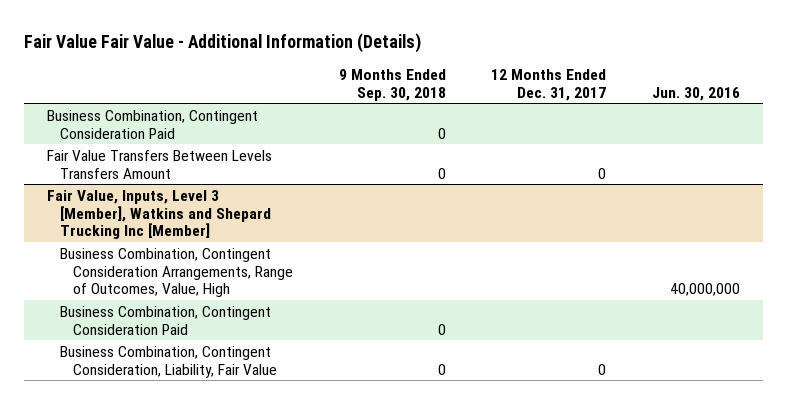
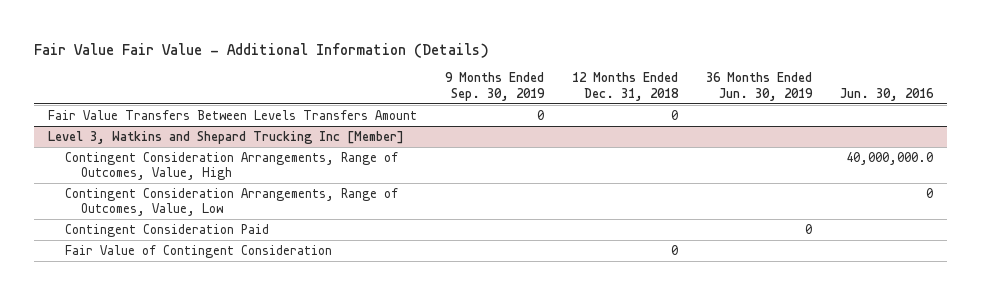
[338,68,446,101] 9 Months Ended Sep. 30, 2018 -> none
[491,68,607,101] 12 Months Ended Dec. 31, 2017 -> none
none -> [445,72,546,101] 9 Months Ended Sep. 30, 2019
none -> [572,72,680,101] 12 Months Ended Dec. 31, 2018
none -> [706,72,814,101] 36 Months Ended Jun. 30, 2019
[46,109,258,139] Business Combination, Contingent Consideration Paid -> none
[46,189,272,240] Fair Value, Inputs, Level 3 [Member], Watkins and Shepard Trucking Inc [Member] -> [48,130,405,144] Level 3, Watkins and Shepard Trucking Inc [Member]
[60,247,294,298] Business Combination, Contingent Consideration Arrangements, Range of Outcomes, Value, High -> [64,151,398,181] Contingent Consideration Arrangements, Range of Outcomes, Value, High
[669,283,740,297] 40,000,000 -> [846,151,934,165] 40,000,000.0
none -> [64,187,398,217] Contingent Consideration Arrangements, Range of Outcomes, Value, Low
[60,305,272,335] Business Combination, Contingent Consideration Paid -> [64,223,269,237] Contingent Consideration Paid
[60,345,278,378] Business Combination, Contingent Consideration, Liability, Fair Value -> [64,244,332,258] Fair Value of Contingent Consideration

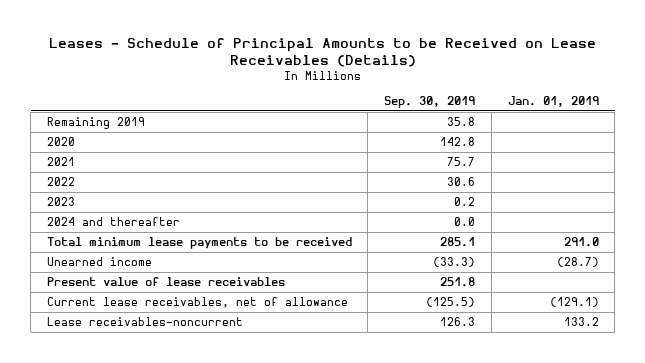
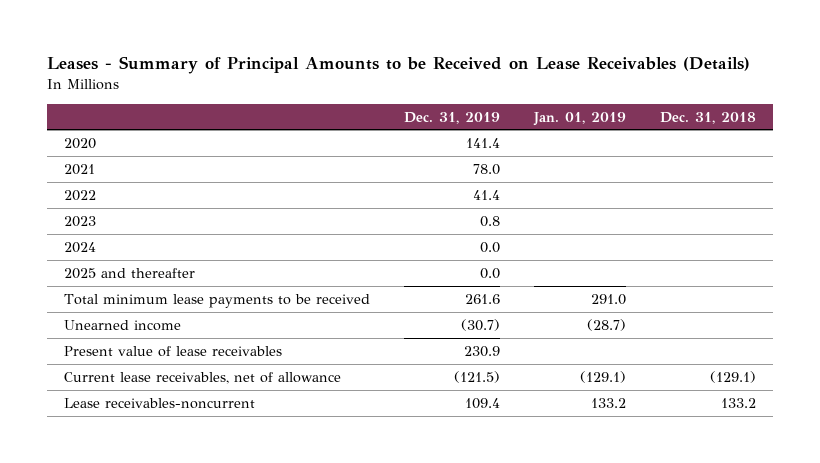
[48,37,596,68] Leases - Schedule of Principal Amounts to be Received on Lease Receivables (Details) -> [46,56,750,75] Leases - Summary of Principal Amounts to be Received on Lease Receivables (Details)
[384,96,476,109] Sep. 30, 2019 -> none
none -> [404,111,501,124] Dec. 31, 2019
none -> [660,111,757,124] Dec. 31, 2018
[46,117,145,130] Remaining 2019 -> none
none -> [63,241,96,253] 2024
[46,217,180,227] 2024 and thereafter -> [63,267,195,279] 2025 and thereafter

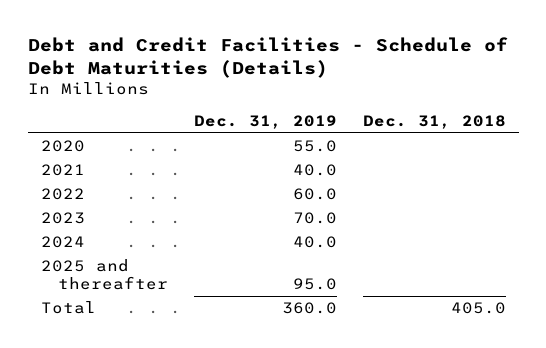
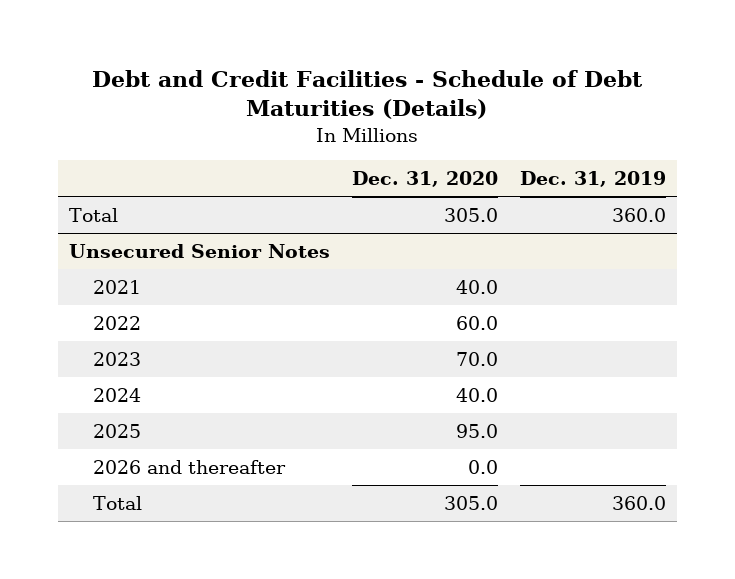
[362,114,506,129] Dec. 31, 2018 -> none
none -> [351,171,498,188] Dec. 31, 2020
[40,140,85,153] 2020 -> none
[40,164,85,177] 2021 -> none
[40,188,85,201] 2022 -> none
[40,212,85,225] 2023 -> none
[40,236,85,249] 2024 -> none
[40,259,169,291] 2025 and thereafter -> none
none -> [69,243,331,258] Unsecured Senior Notes
none -> [93,279,142,294] 2021
none -> [93,315,142,330] 2022
none -> [93,351,142,366] 2023
none -> [93,387,142,402] 2024
none -> [93,423,142,438] 2025
none -> [93,459,287,474] 2026 and thereafter
none -> [93,495,143,510] Total

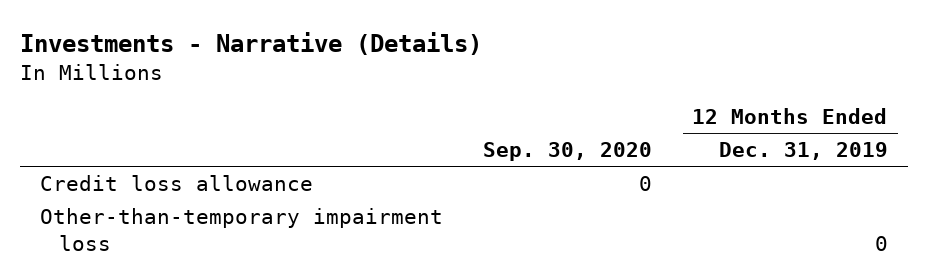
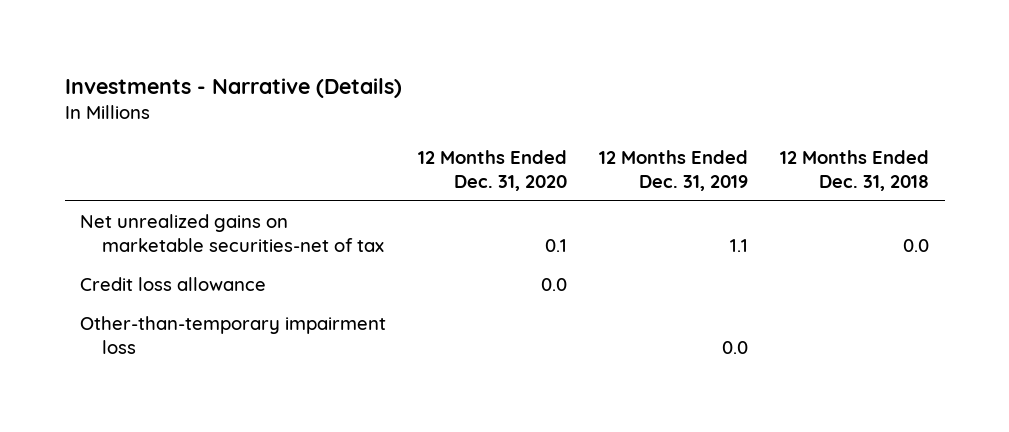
[483,142,653,162] Sep. 30, 2020 -> none
none -> [418,149,568,192] 12 Months Ended Dec. 31, 2020
none -> [779,149,929,192] 12 Months Ended Dec. 31, 2018
none -> [80,214,384,253] Net unrealized gains on marketable securities-net of tax
[874,235,888,251] 0 -> [721,341,748,355] 0.0

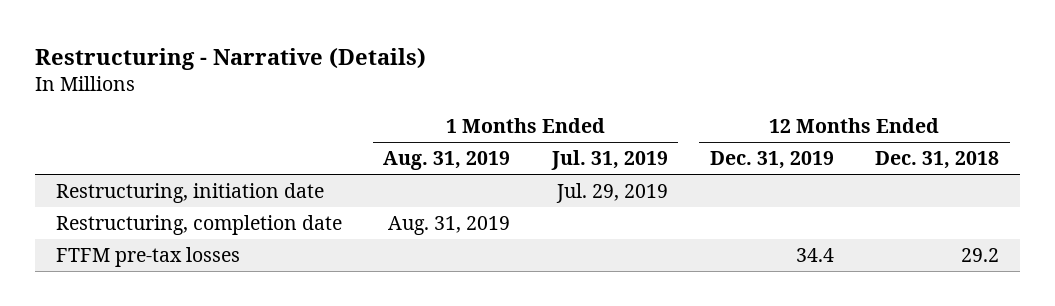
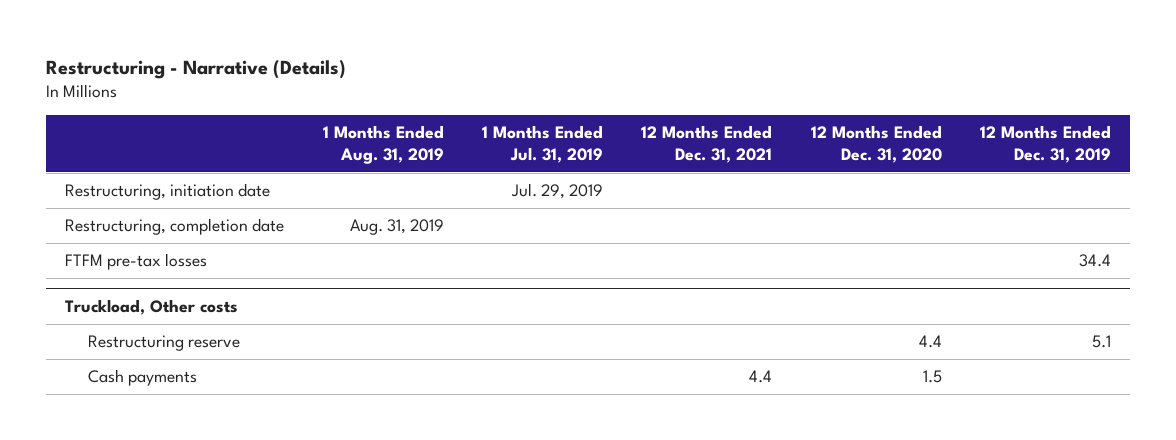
[875,151,1000,170] Dec. 31, 2018 -> none
none -> [641,125,773,164] 12 Months Ended Dec. 31, 2021
none -> [810,125,942,164] 12 Months Ended Dec. 31, 2020
none -> [65,299,239,316] Truckload, Other costs
none -> [88,335,241,352] Restructuring reserve
none -> [88,369,198,387] Cash payments

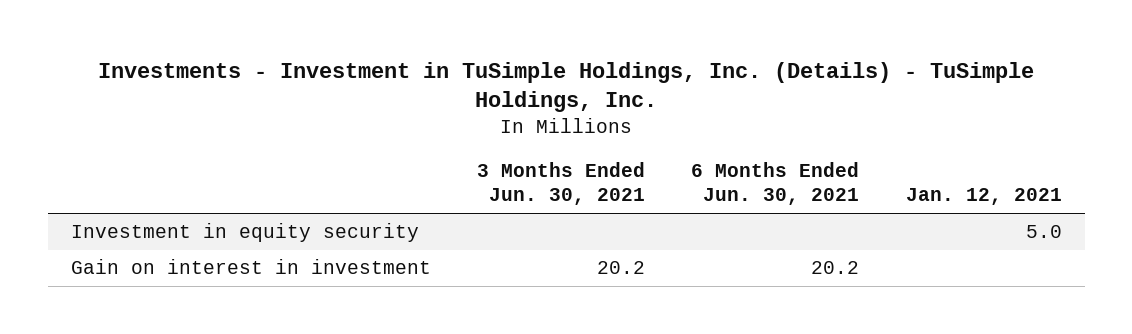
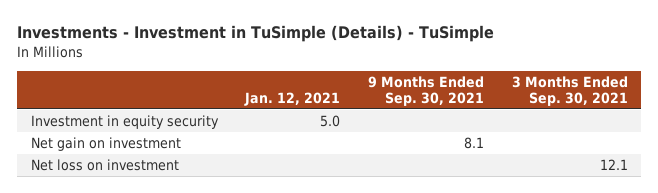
[98,61,1035,113] Investments - Investment in TuSimple Holdings, Inc. (Details) - TuSimple Holdings, Inc. -> [17,25,495,43] Investments - Investment in TuSimple (Details) - TuSimple
[477,162,646,206] 3 Months Ended Jun. 30, 2021 -> none
[691,162,860,206] 6 Months Ended Jun. 30, 2021 -> none
none -> [368,75,485,106] 9 Months Ended Sep. 30, 2021
none -> [511,75,628,106] 3 Months Ended Sep. 30, 2021
[70,259,431,275] Gain on interest in investment -> [30,137,181,152] Net gain on investment
none -> [30,159,179,172] Net loss on investment

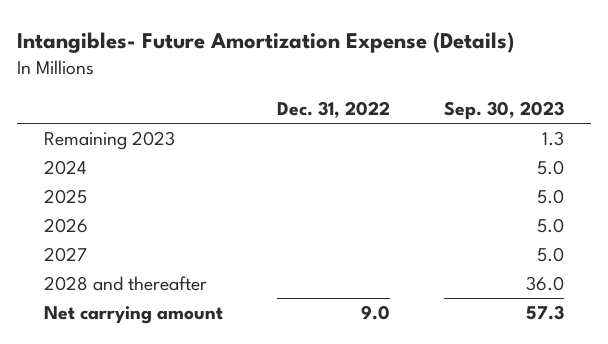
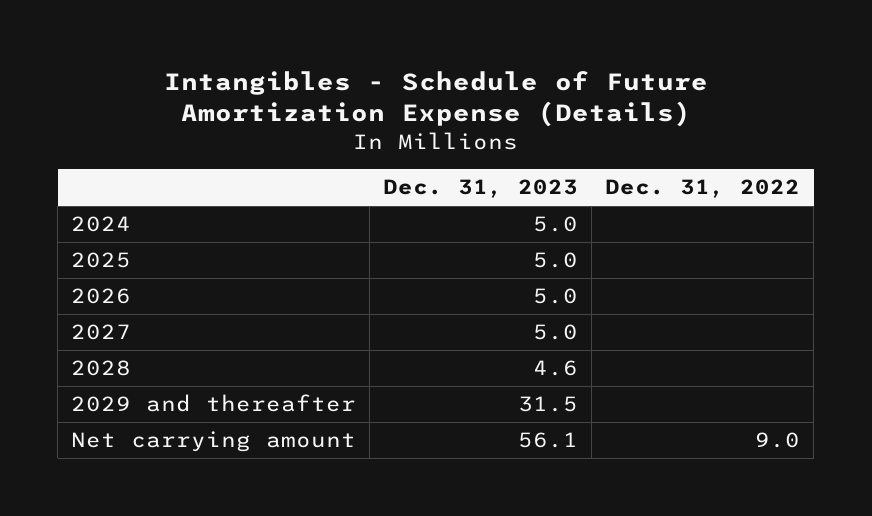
[17,31,515,53] Intangibles- Future Amortization Expense (Details) -> [163,70,708,128] Intangibles - Schedule of Future Amortization Expense (Details)
[444,100,565,120] Sep. 30, 2023 -> none
none -> [383,179,579,199] Dec. 31, 2023
[44,131,176,151] Remaining 2023 -> none
[44,276,208,292] 2028 and thereafter -> [71,360,132,377] 2028
none -> [71,394,357,413] 2029 and thereafter

